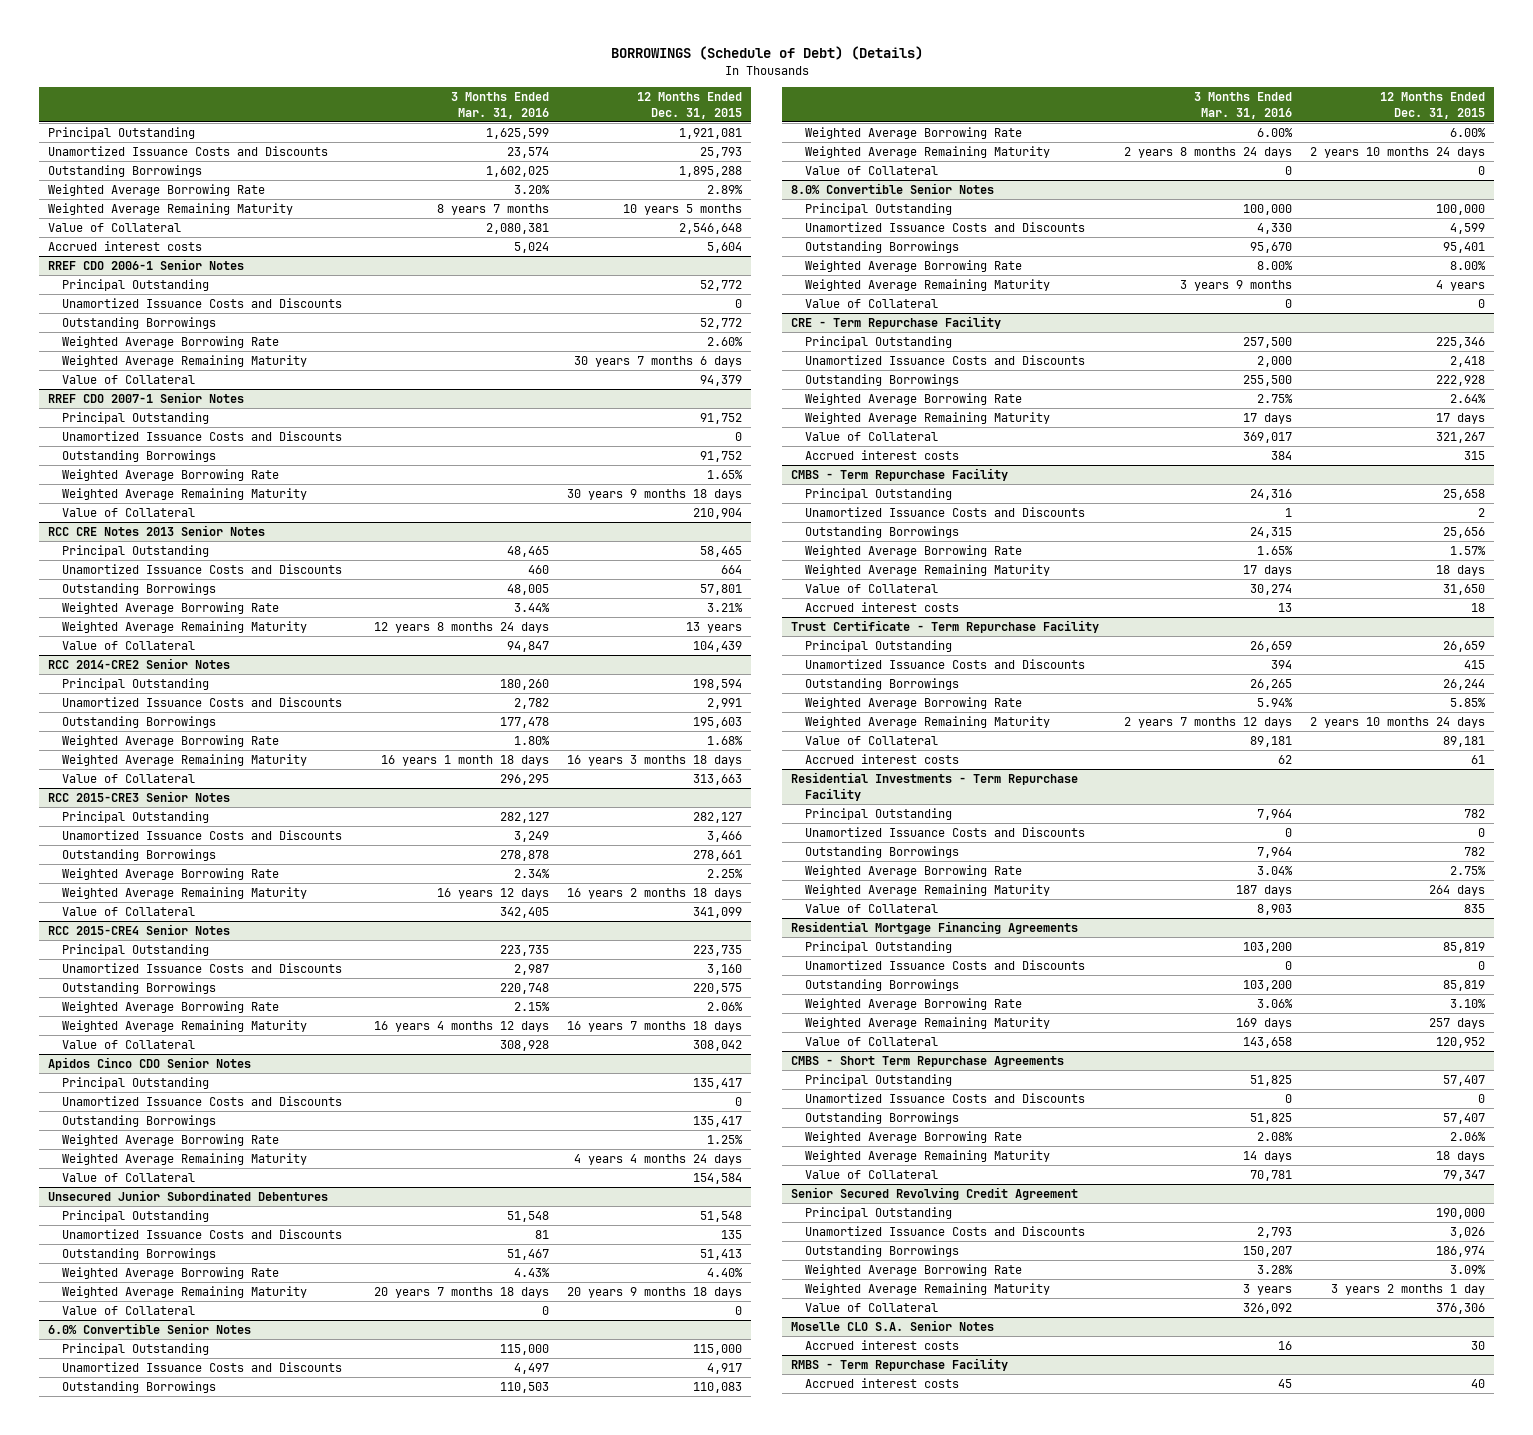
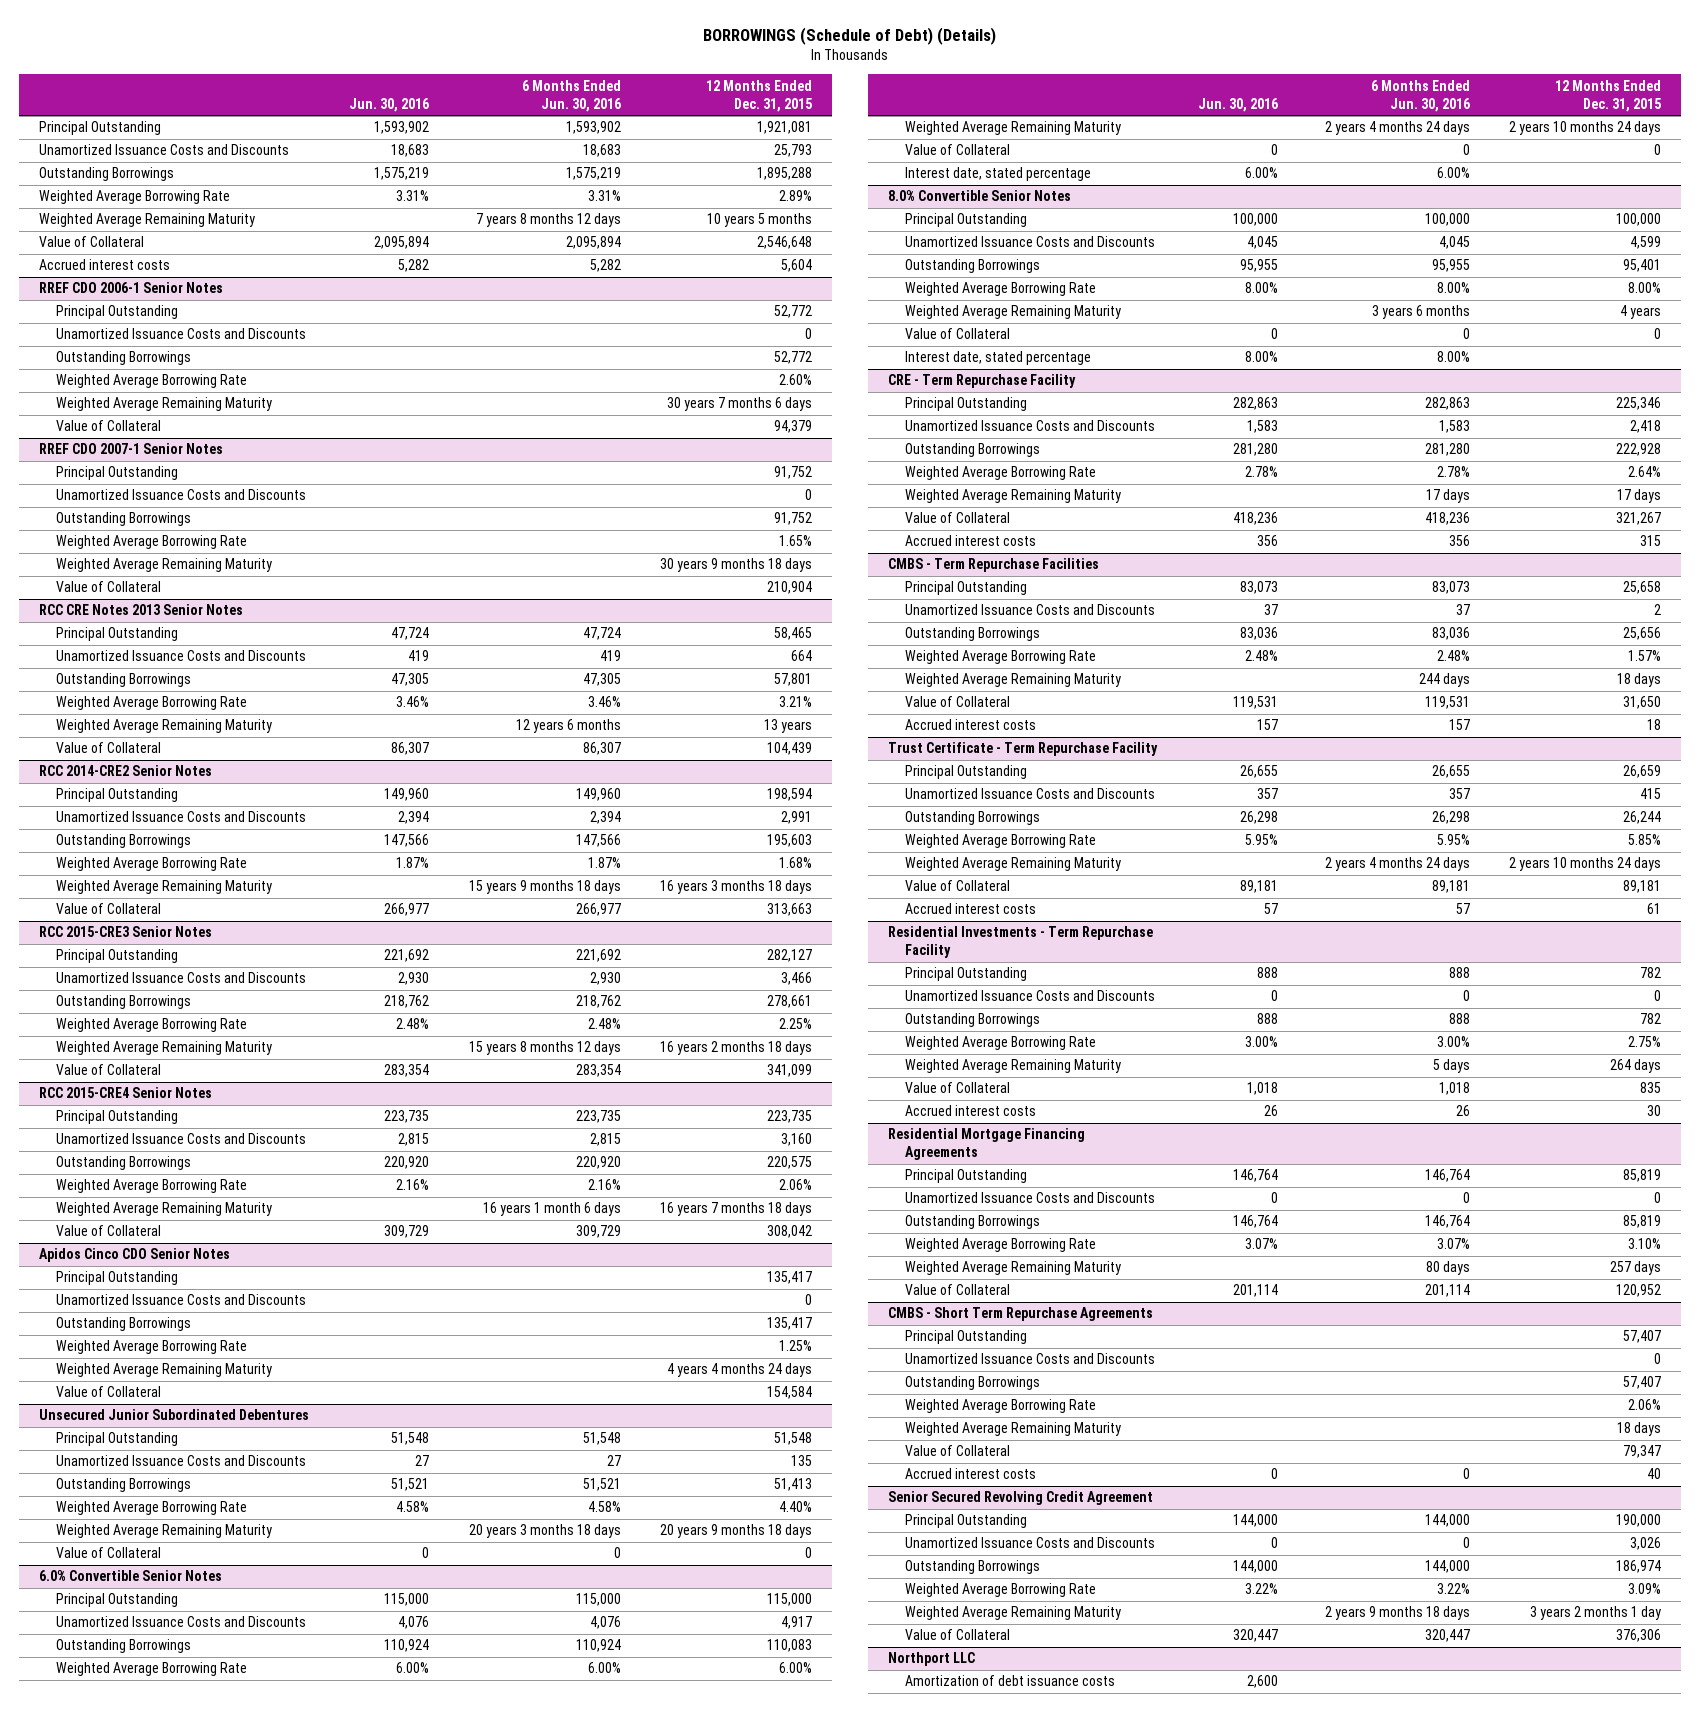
[451,91,550,119] 3 Months Ended Mar. 31, 2016 -> none
none -> [348,97,429,112] Jun. 30, 2016
none -> [521,79,621,112] 6 Months Ended Jun. 30, 2016
none -> [904,167,1091,182] Interest date, stated percentage
none -> [904,351,1091,366] Interest date, stated percentage
[790,468,1008,482] CMBS - Term Repurchase Facility -> [887,558,1099,573] CMBS - Term Repurchase Facilities
none -> [904,1105,1036,1117] Accrued interest costs
none -> [904,1468,1036,1480] Accrued interest costs
[790,1320,994,1332] Moselle CLO S.A. Senior Notes -> none
[804,1340,959,1351] Accrued interest costs -> none
[790,1358,1008,1372] RMBS - Term Repurchase Facility -> none
[804,1378,959,1389] Accrued interest costs -> none
none -> [887,1652,975,1667] Northport LLC
none -> [904,1675,1115,1687] Amortization of debt issuance costs

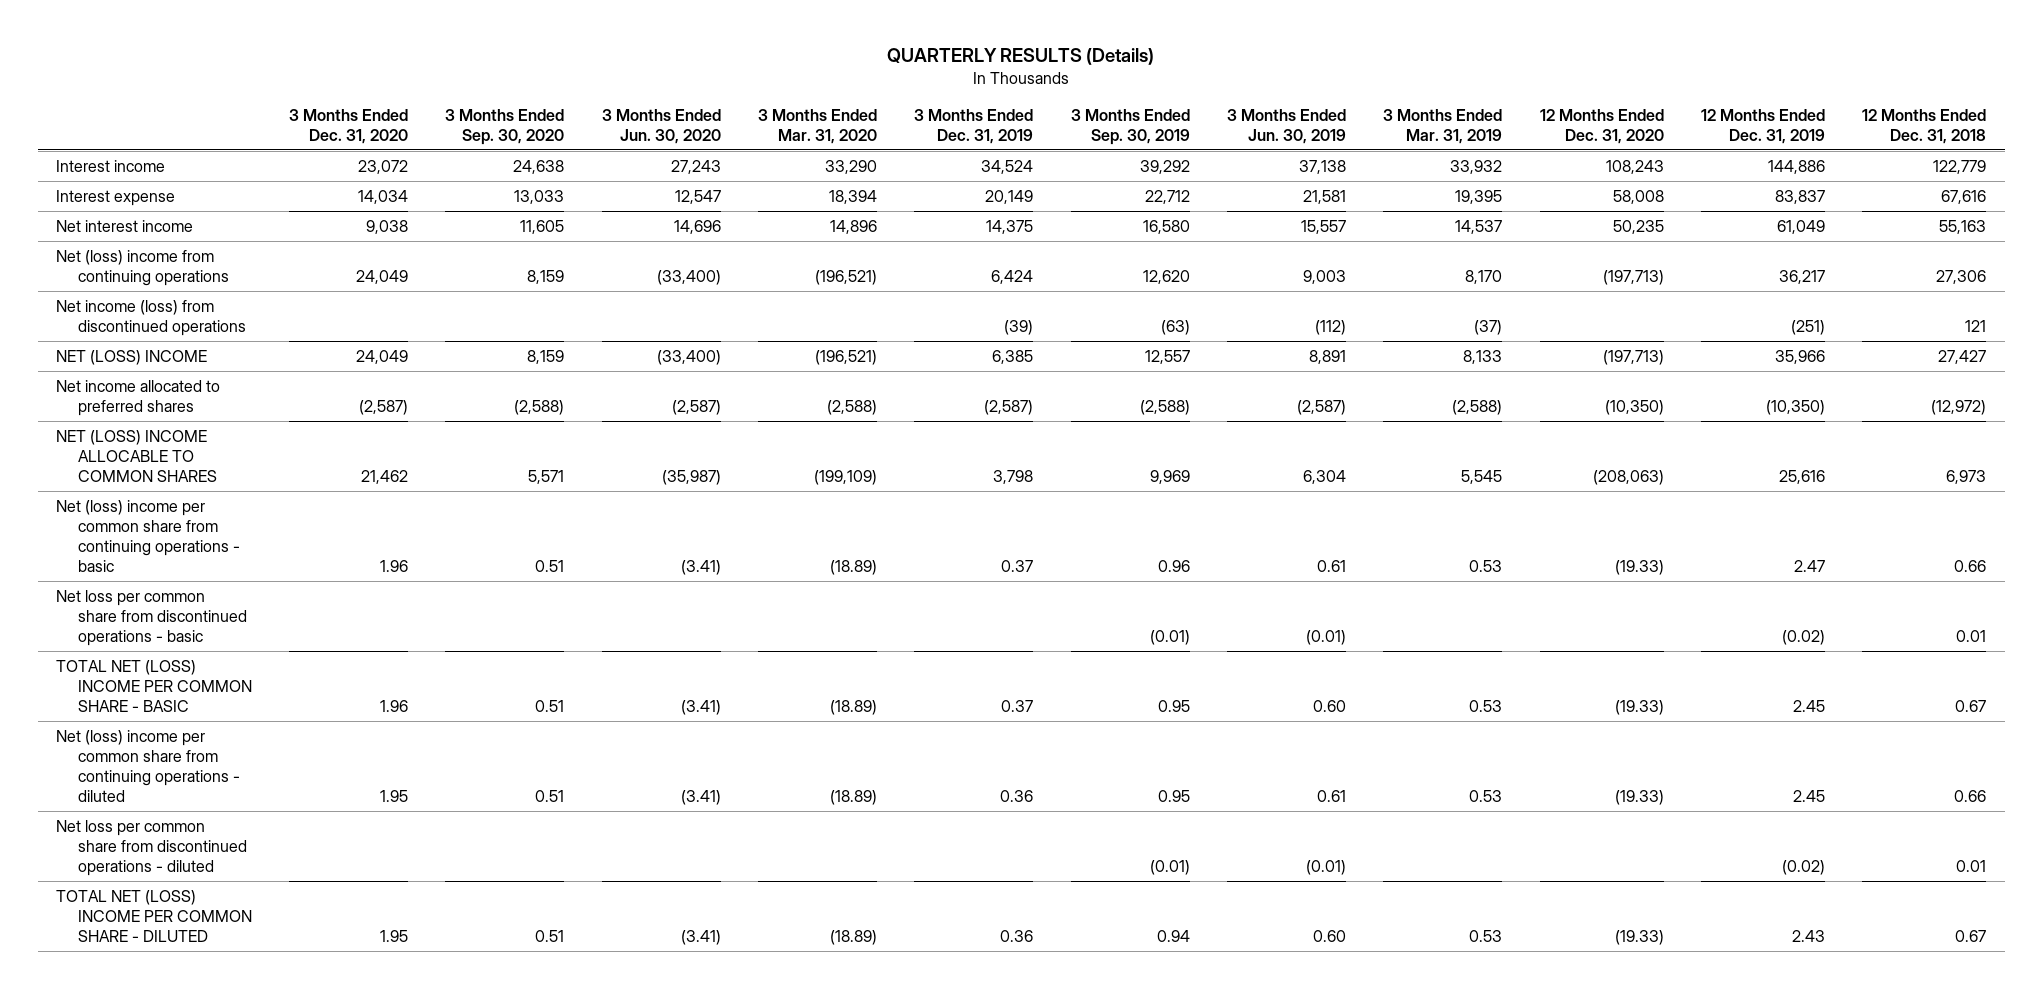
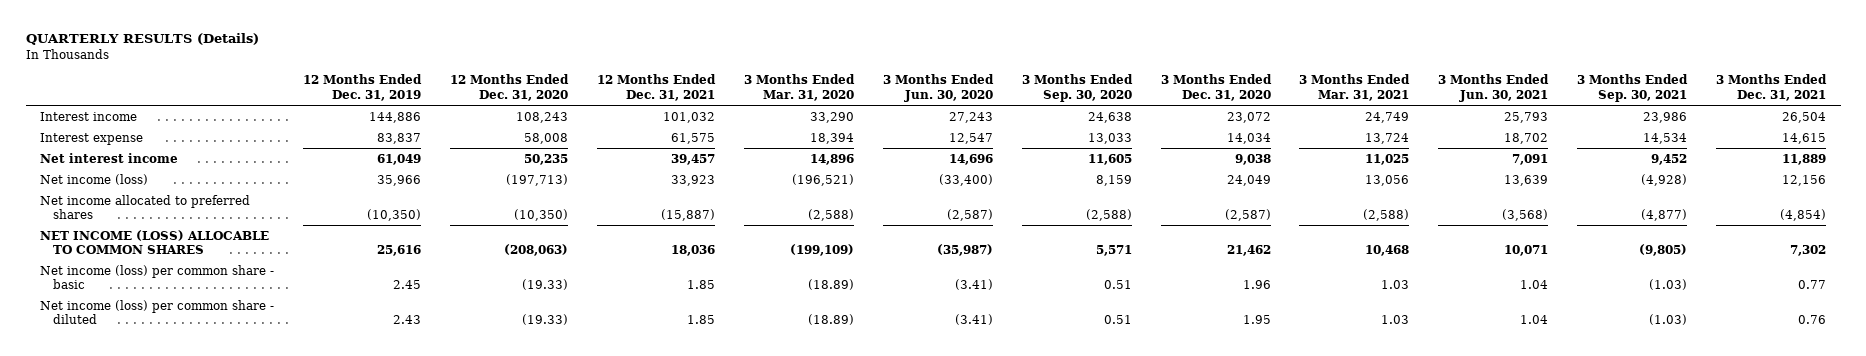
[914,108,1034,144] 3 Months Ended Dec. 31, 2019 -> none
[1070,108,1190,145] 3 Months Ended Sep. 30, 2019 -> none
[1226,108,1346,144] 3 Months Ended Jun. 30, 2019 -> none
[1383,108,1503,144] 3 Months Ended Mar. 31, 2019 -> none
[1862,108,1987,144] 12 Months Ended Dec. 31, 2018 -> none
none -> [596,74,716,101] 12 Months Ended Dec. 31, 2021
none -> [1299,74,1411,101] 3 Months Ended Mar. 31, 2021
none -> [1438,74,1550,102] 3 Months Ended Jun. 30, 2021
none -> [1577,74,1689,102] 3 Months Ended Sep. 30, 2021
none -> [1716,74,1828,101] 3 Months Ended Dec. 31, 2021
[56,249,229,286] Net (loss) income from continuing operations -> none
[56,299,246,336] Net income (loss) from discontinued operations -> none
[56,349,208,365] NET (LOSS) INCOME -> [40,173,149,185] Net income (loss)
[56,499,240,573] Net (loss) income per common share from continuing operations - basic -> none
[56,589,247,646] Net loss per common share from discontinued operations - basic -> none
[56,729,240,803] Net (loss) income per common share from continuing operations - diluted -> none
[56,819,247,876] Net loss per common share from discontinued operations - diluted -> none
[56,429,217,482] NET (LOSS) INCOME ALLOCABLE TO COMMON SHARES -> [40,229,270,254] NET INCOME (LOSS) ALLOCABLE TO COMMON SHARES
[56,659,252,712] TOTAL NET (LOSS) INCOME PER COMMON SHARE - BASIC -> [40,264,275,289] Net income (loss) per common share - basic
[56,889,252,942] TOTAL NET (LOSS) INCOME PER COMMON SHARE - DILUTED -> [40,299,275,324] Net income (loss) per common share - diluted

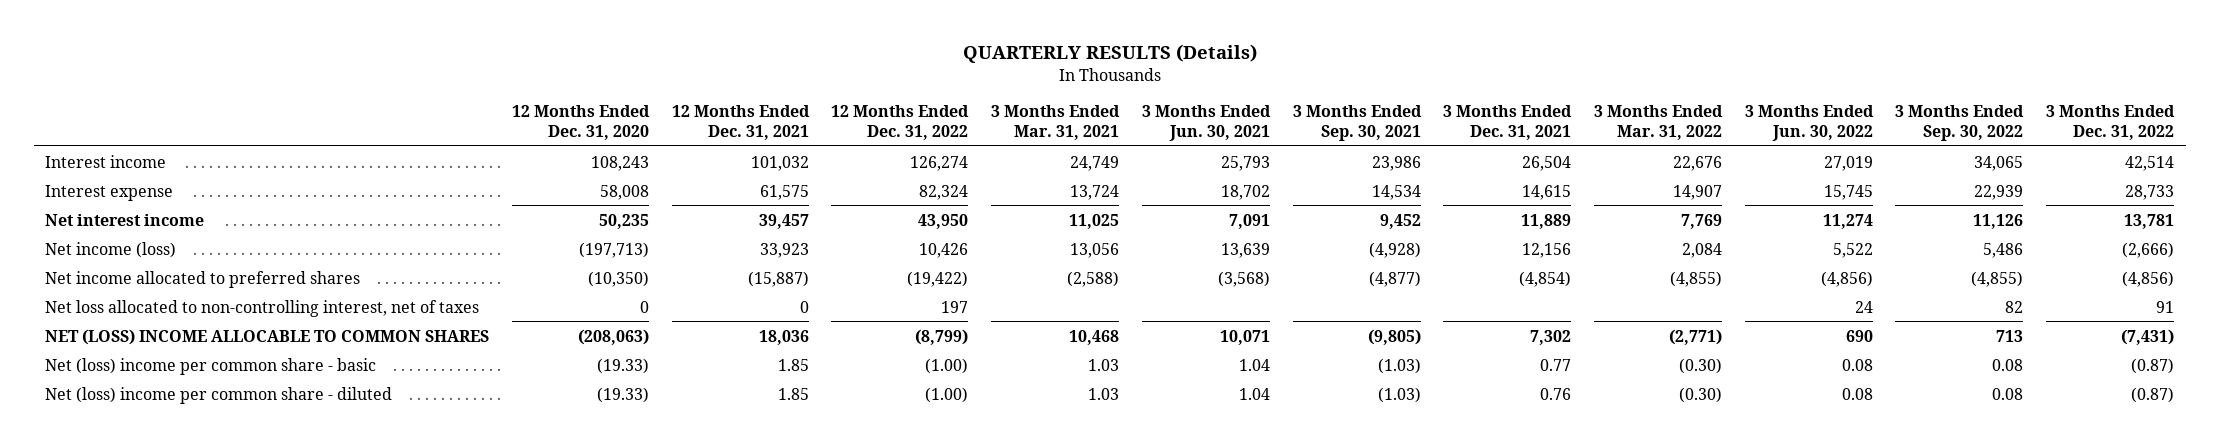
[303,74,423,101] 12 Months Ended Dec. 31, 2019 -> none
[743,74,855,101] 3 Months Ended Mar. 31, 2020 -> none
[882,74,994,102] 3 Months Ended Jun. 30, 2020 -> none
[1021,74,1133,102] 3 Months Ended Sep. 30, 2020 -> none
[1160,74,1272,101] 3 Months Ended Dec. 31, 2020 -> none
none -> [831,105,970,140] 12 Months Ended Dec. 31, 2022
none -> [1594,105,1724,140] 3 Months Ended Mar. 31, 2022
none -> [1744,105,1874,141] 3 Months Ended Jun. 30, 2022
none -> [1895,105,2025,141] 3 Months Ended Sep. 30, 2022
none -> [2046,105,2176,140] 3 Months Ended Dec. 31, 2022
none -> [45,299,480,317] Net loss allocated to non-controlling interest, net of taxes
[40,229,270,254] NET INCOME (LOSS) ALLOCABLE TO COMMON SHARES -> [45,328,490,345] NET (LOSS) INCOME ALLOCABLE TO COMMON SHARES
[40,264,275,289] Net income (loss) per common share - basic -> [45,357,377,375] Net (loss) income per common share - basic
[40,299,275,324] Net income (loss) per common share - diluted -> [45,386,393,404] Net (loss) income per common share - diluted

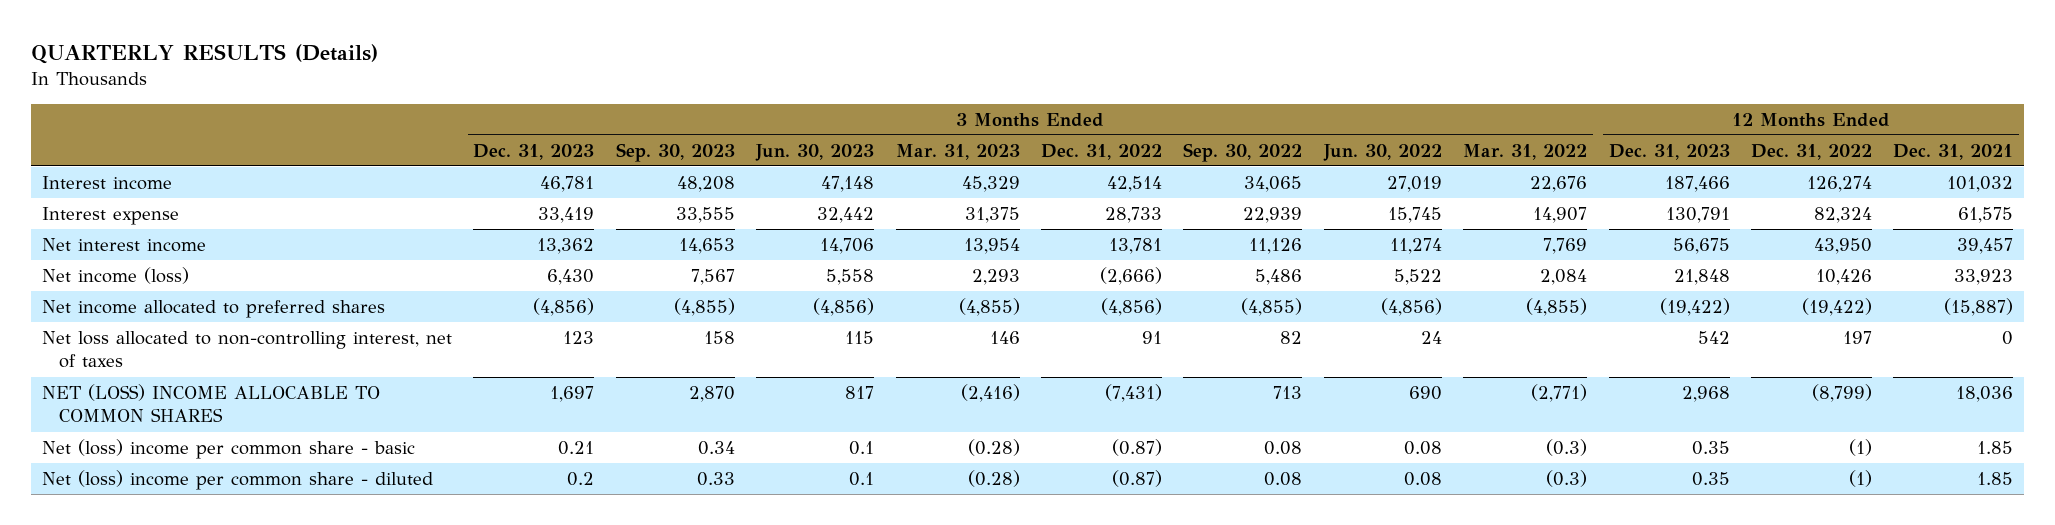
[511,105,650,140] 12 Months Ended Dec. 31, 2020 -> none
[991,105,1121,140] 3 Months Ended Mar. 31, 2021 -> none
[1141,105,1271,141] 3 Months Ended Jun. 30, 2021 -> none
[1292,105,1422,141] 3 Months Ended Sep. 30, 2021 -> none
[1443,105,1573,140] 3 Months Ended Dec. 31, 2021 -> none
none -> [473,143,595,160] Dec. 31, 2023
none -> [615,142,735,162] Sep. 30, 2023
none -> [755,143,875,161] Jun. 30, 2023
none -> [895,143,1020,160] Mar. 31, 2023
none -> [1608,143,1730,160] Dec. 31, 2023
[925,357,969,374] (1.00) -> [1849,439,1873,457] (1)
[1679,357,1723,374] (0.30) -> [1546,439,1588,457] (0.3)
[925,386,969,403] (1.00) -> [1849,470,1873,488] (1)
[1679,386,1723,403] (0.30) -> [1546,470,1588,488] (0.3)

